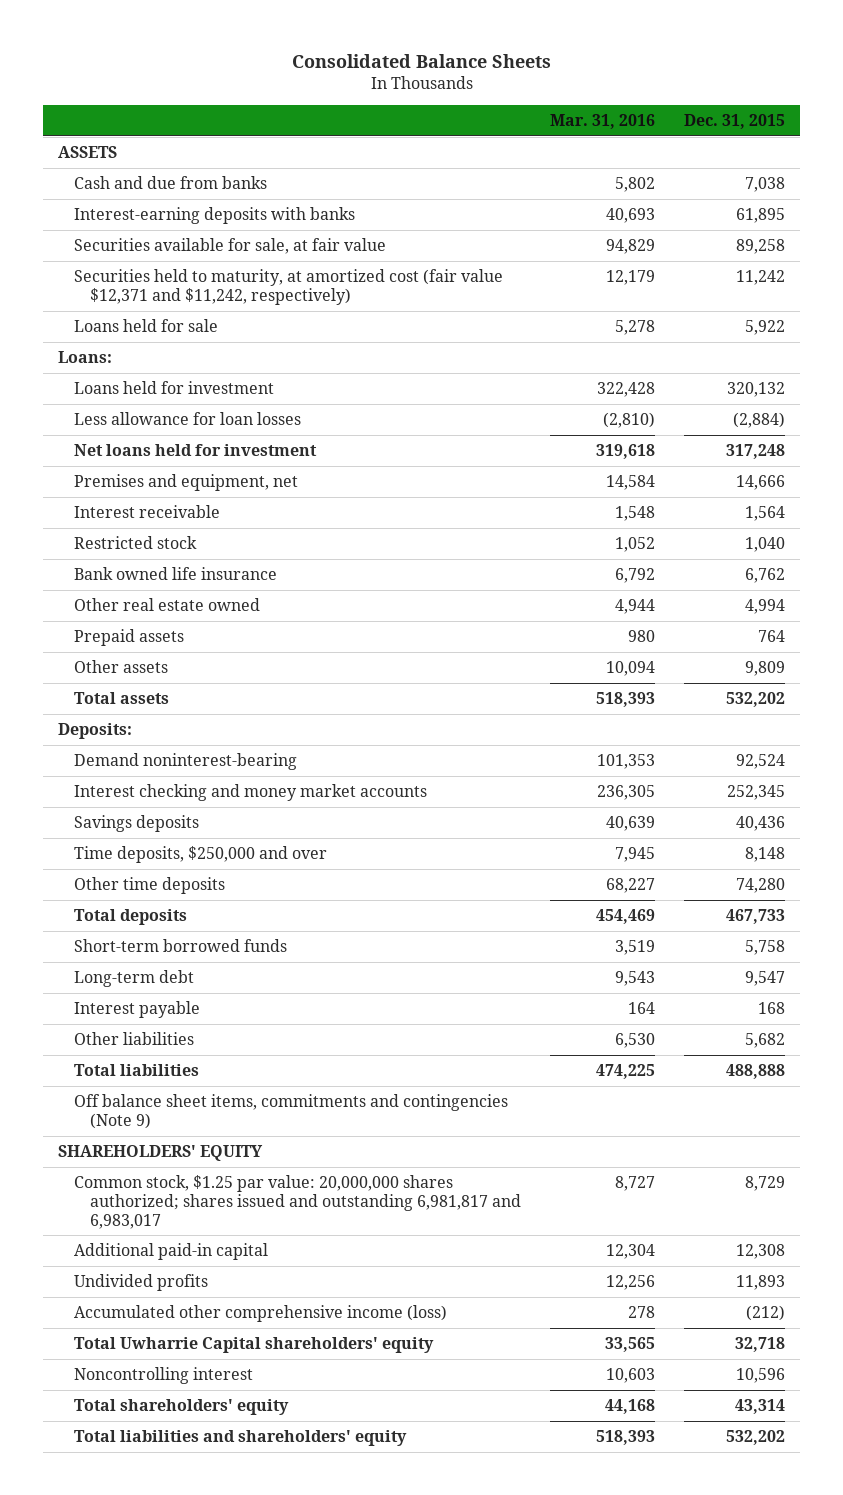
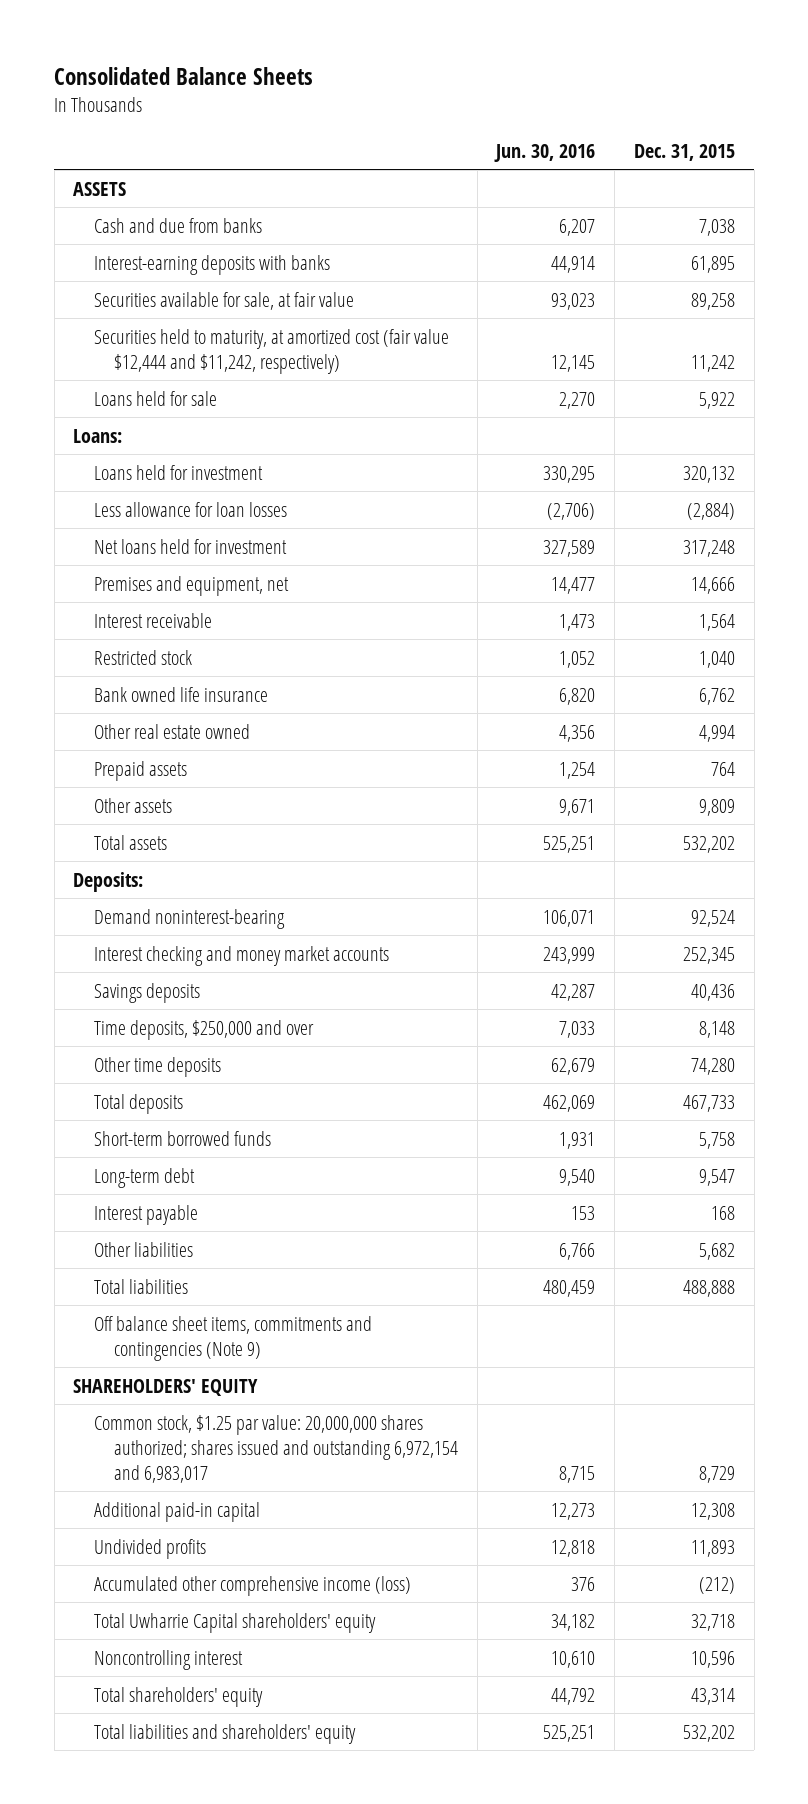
[549,114,655,130] Mar. 31, 2016 -> none
none -> [494,143,596,162] Jun. 30, 2016
[73,269,503,305] Securities held to maturity, at amortized cost (fair value $12,371 and $11,242, respectively) -> [93,328,449,374] Securities held to maturity, at amortized cost (fair value $12,444 and $11,242, respectively)
[73,1175,521,1229] Common stock, $1.25 par value: 20,000,000 shares authorized; shares issued and outstanding 6,981,817 and 6,983,017 -> [93,1414,458,1483] Common stock, $1.25 par value: 20,000,000 shares authorized; shares issued and outstanding 6,972,154 and 6,983,017

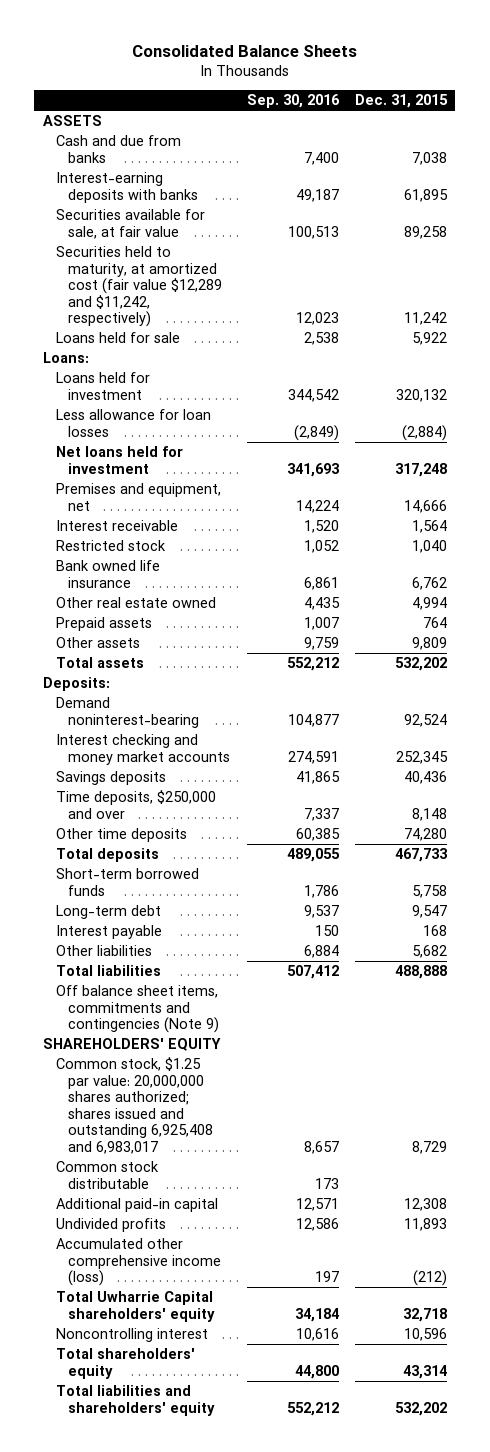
[494,143,596,162] Jun. 30, 2016 -> none
none -> [246,94,340,109] Sep. 30, 2016
[93,328,449,374] Securities held to maturity, at amortized cost (fair value $12,444 and $11,242, respectively) -> [55,246,223,328] Securities held to maturity, at amortized cost (fair value $12,289 and $11,242, respectively)
[93,1414,458,1483] Common stock, $1.25 par value: 20,000,000 shares authorized; shares issued and outstanding 6,972,154 and 6,983,017 -> [55,1057,214,1154] Common stock, $1.25 par value: 20,000,000 shares authorized; shares issued and outstanding 6,925,408 and 6,983,017
none -> [55,1161,159,1189] Common stock distributable

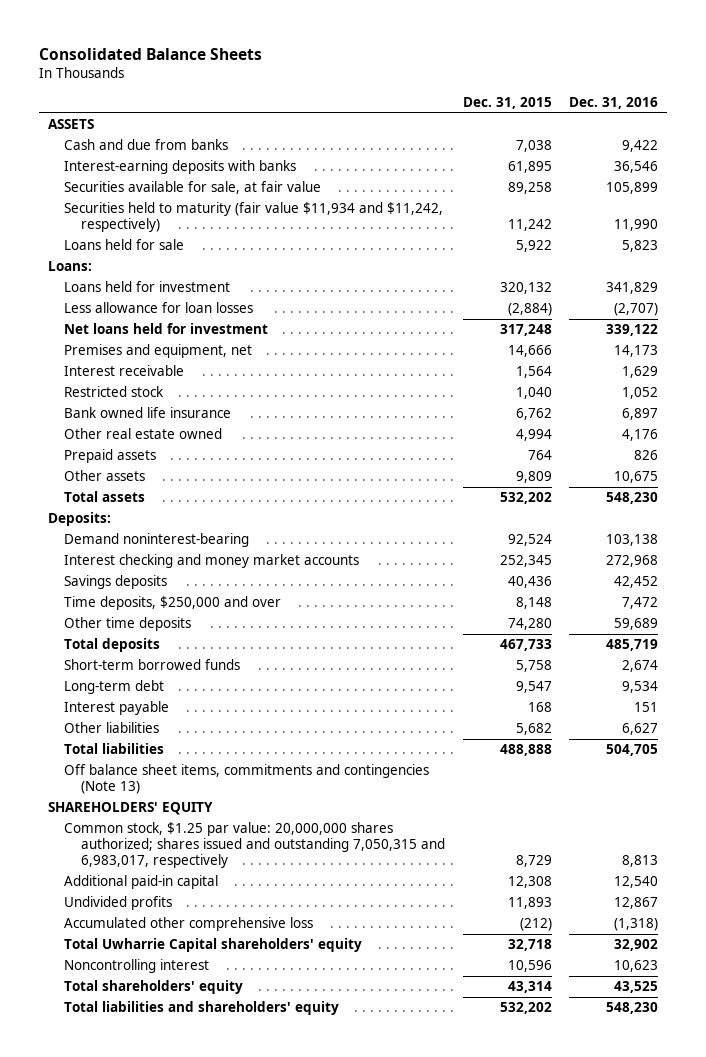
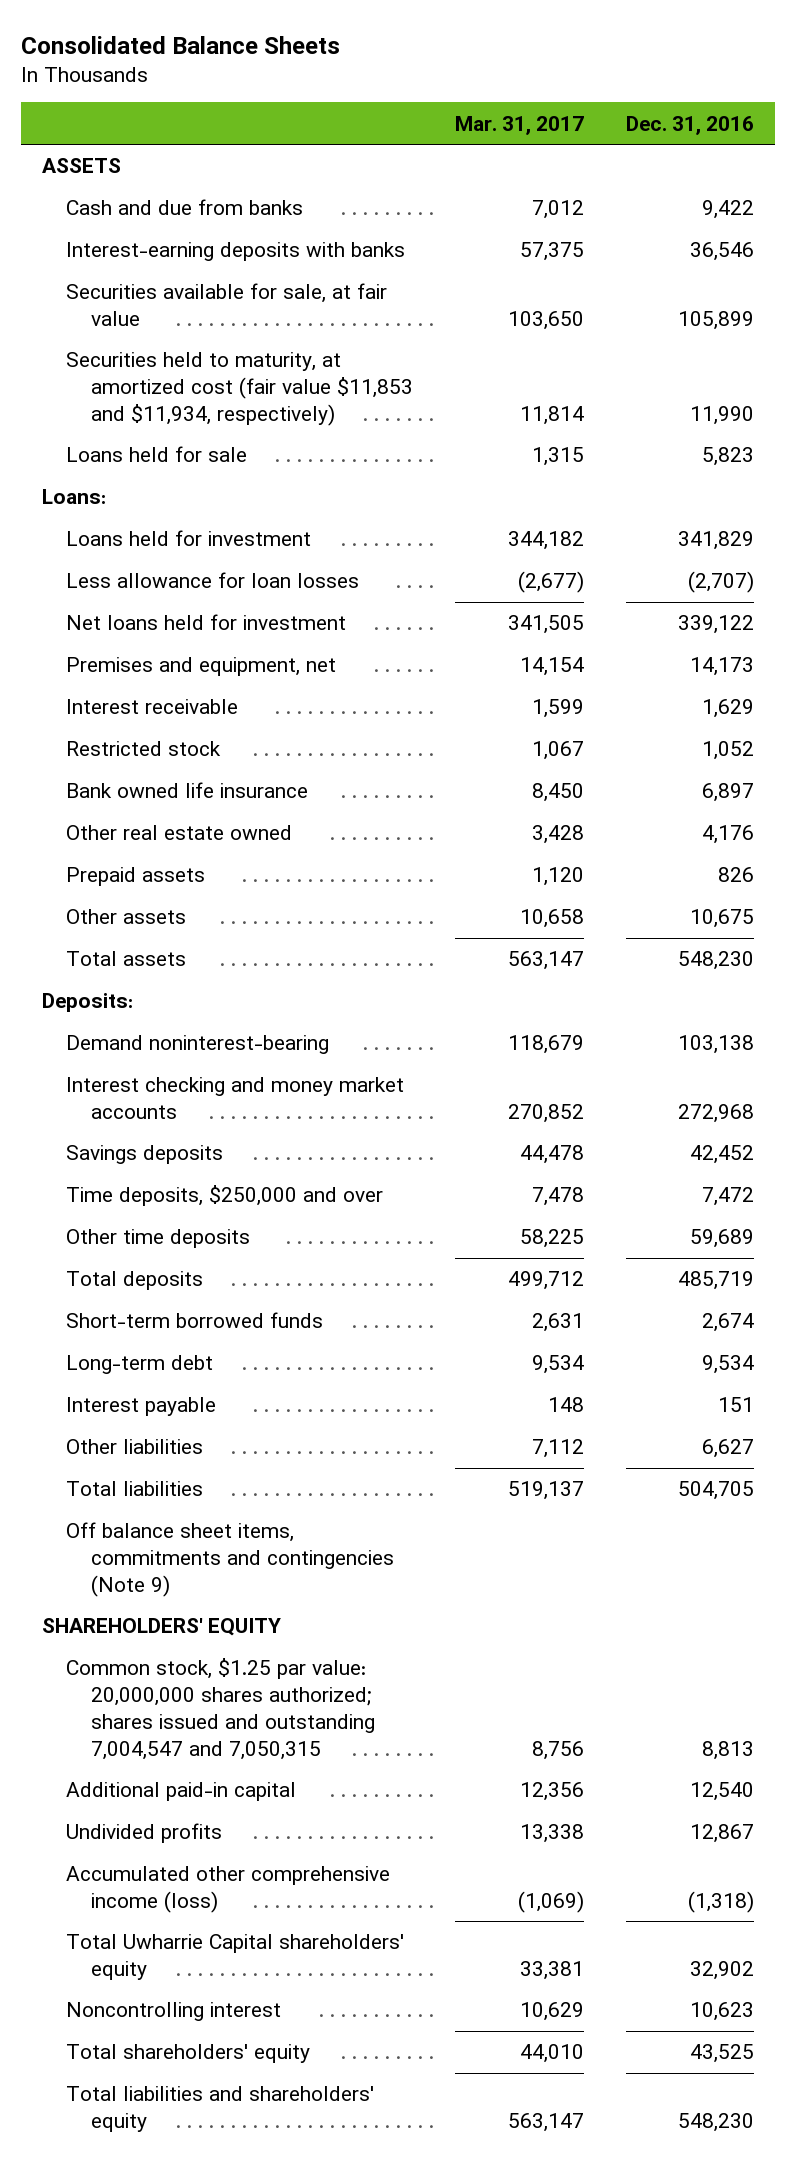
[462,97,552,110] Dec. 31, 2015 -> none
none -> [454,115,584,135] Mar. 31, 2017
[64,202,444,233] Securities held to maturity (fair value $11,934 and $11,242, respectively) -> [66,352,413,426] Securities held to maturity, at amortized cost (fair value $11,853 and $11,934, respectively)
[64,764,430,795] Off balance sheet items, commitments and contingencies (Note 13) -> [66,1522,394,1597] Off balance sheet items, commitments and contingencies (Note 9)
[64,822,446,869] Common stock, $1.25 par value: 20,000,000 shares authorized; shares issued and outstanding 7,050,315 and 6,983,017, respectively -> [66,1658,375,1760] Common stock, $1.25 par value: 20,000,000 shares authorized; shares issued and outstanding 7,004,547 and 7,050,315
[64,917,314,932] Accumulated other comprehensive loss -> [66,1866,391,1914] Accumulated other comprehensive income (loss)

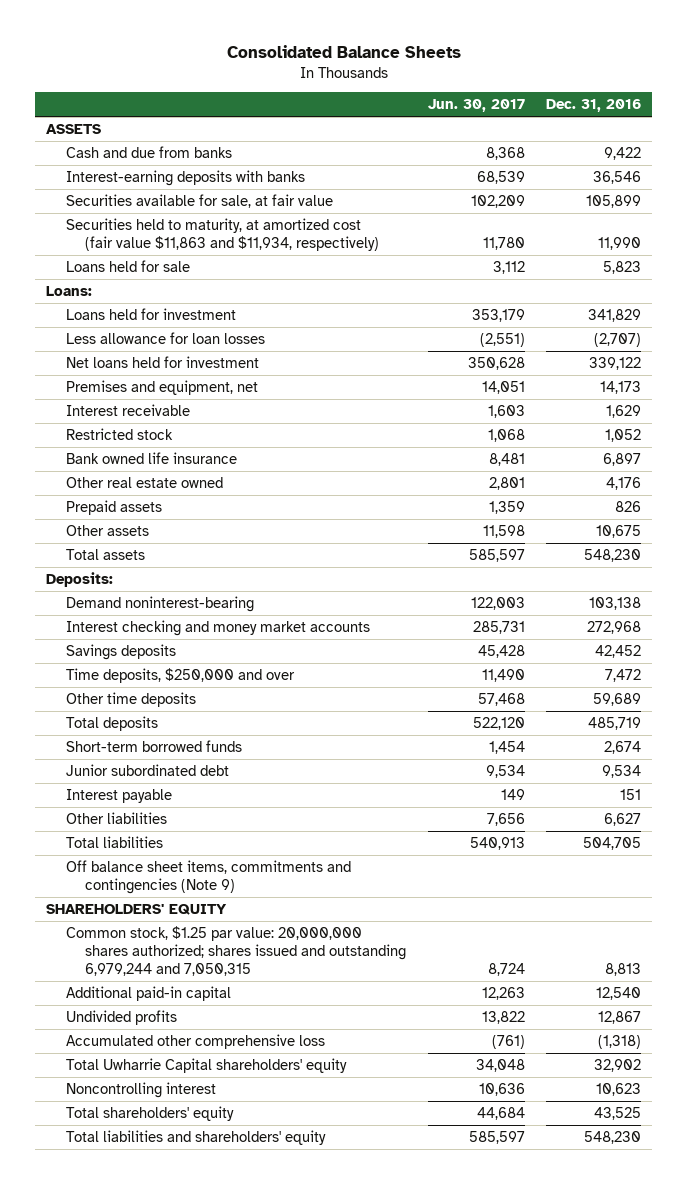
[454,115,584,135] Mar. 31, 2017 -> none
none -> [427,99,525,113] Jun. 30, 2017
[66,352,413,426] Securities held to maturity, at amortized cost (fair value $11,853 and $11,934, respectively) -> [65,217,380,251] Securities held to maturity, at amortized cost (fair value $11,863 and $11,934, respectively)
[66,1355,214,1375] Long-term debt -> [65,763,229,776] Junior subordinated debt
[66,1658,375,1760] Common stock, $1.25 par value: 20,000,000 shares authorized; shares issued and outstanding 7,004,547 and 7,050,315 -> [65,925,407,976] Common stock, $1.25 par value: 20,000,000 shares authorized; shares issued and outstanding 6,979,244 and 7,050,315
[66,1866,391,1914] Accumulated other comprehensive income (loss) -> [65,1033,325,1049] Accumulated other comprehensive loss

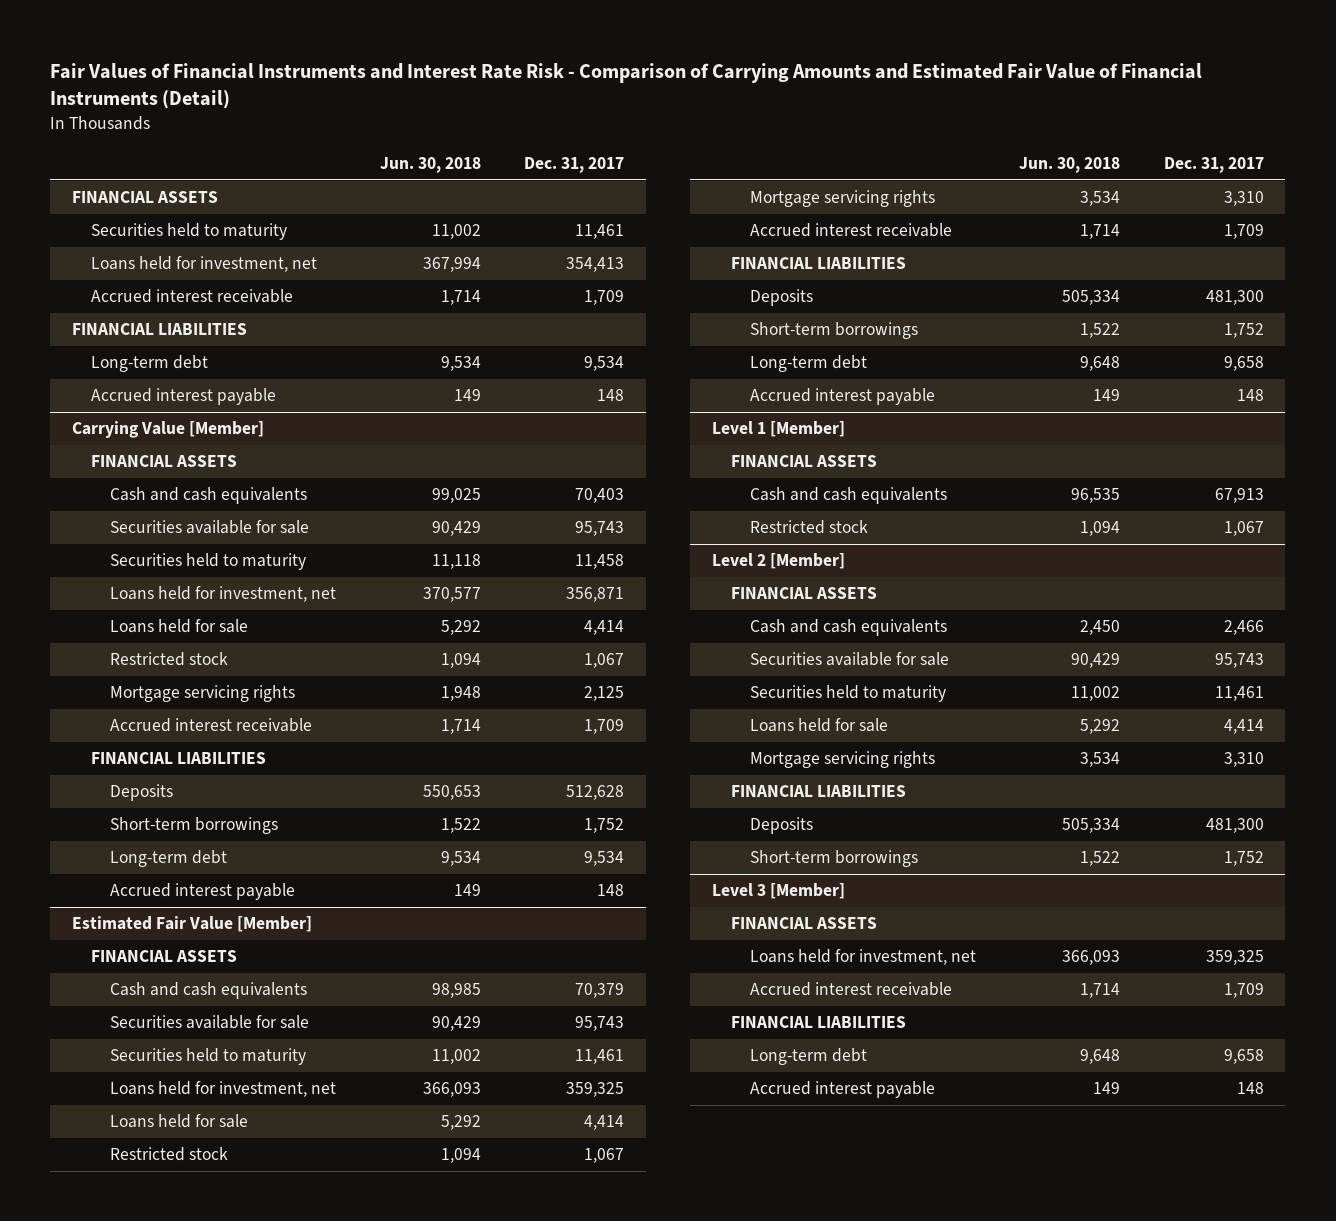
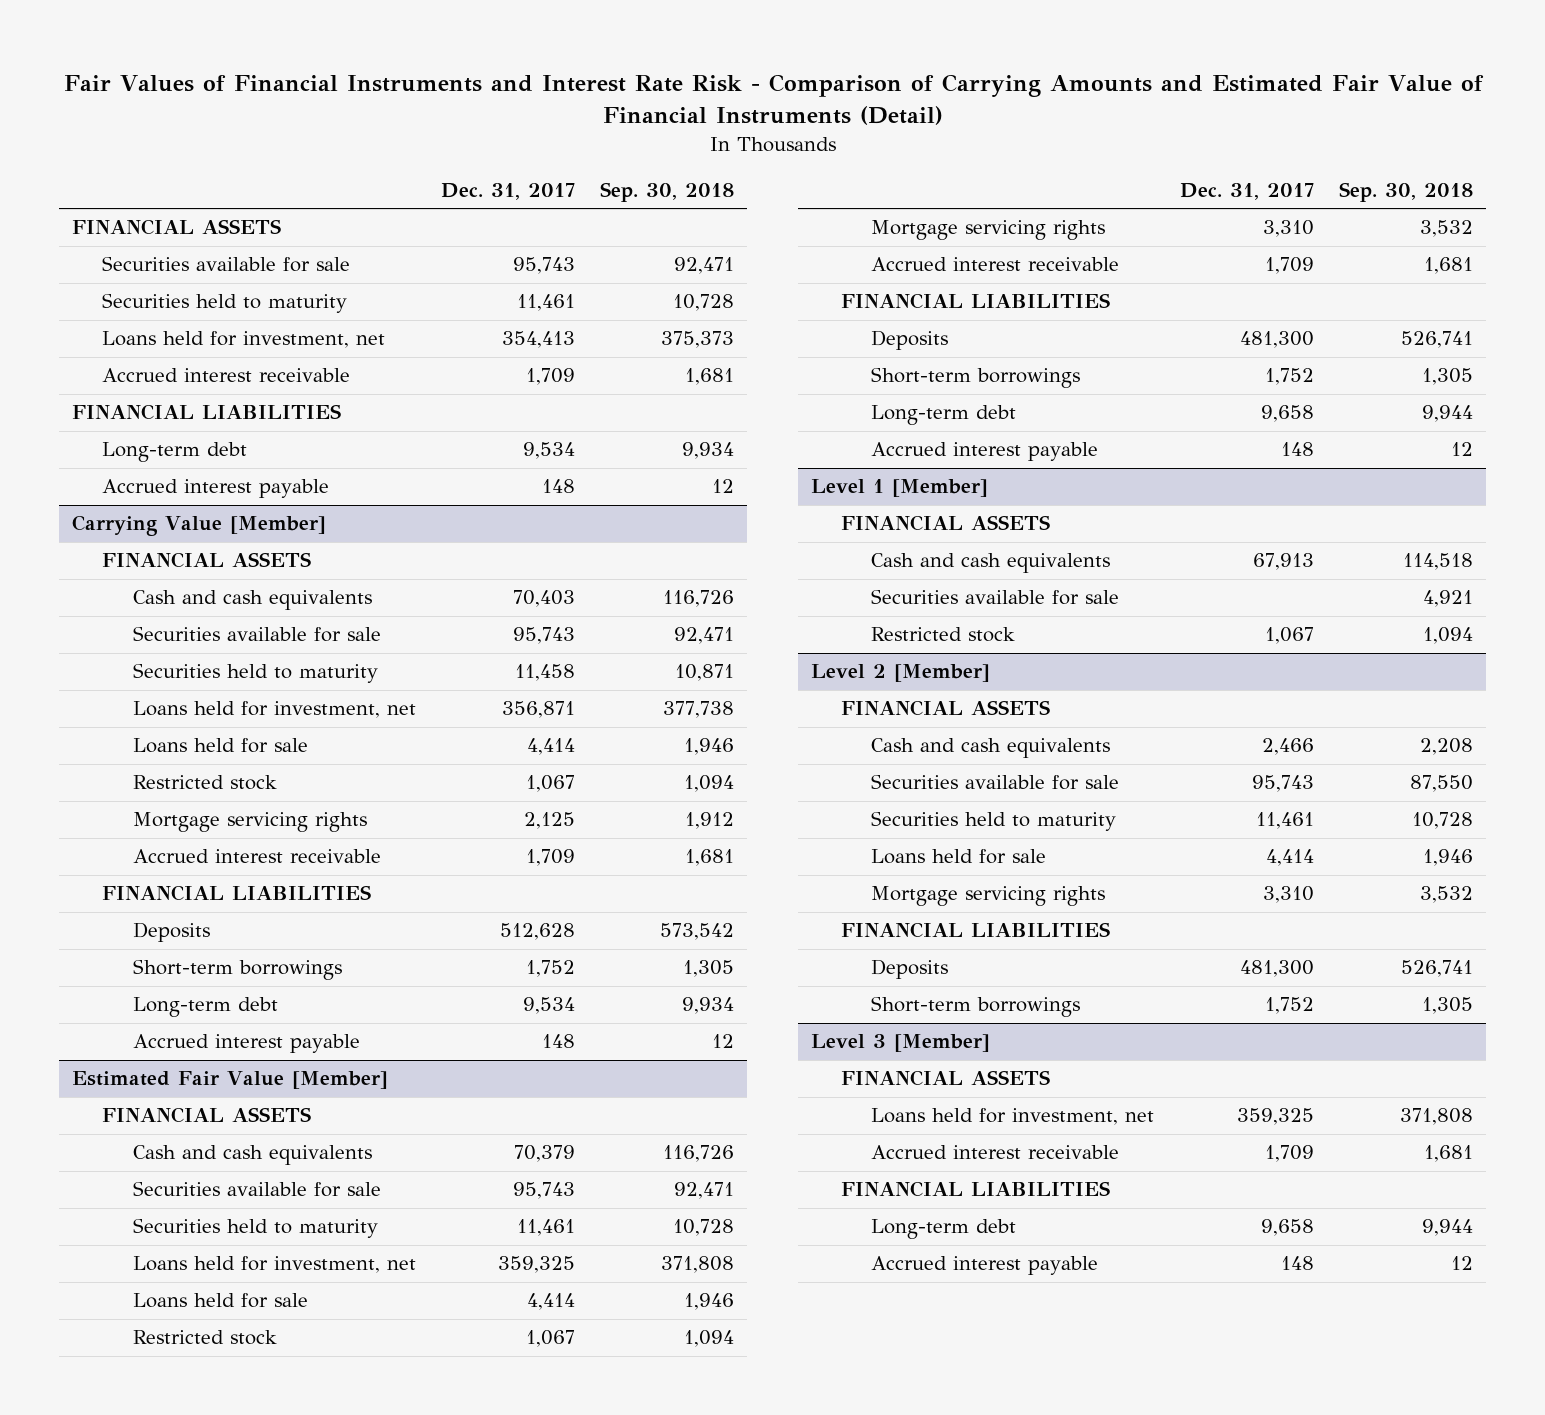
[379,156,481,173] Jun. 30, 2018 -> none
none -> [600,181,735,202] Sep. 30, 2018
none -> [102,256,351,273] Securities available for sale
none -> [871,589,1120,606] Securities available for sale

